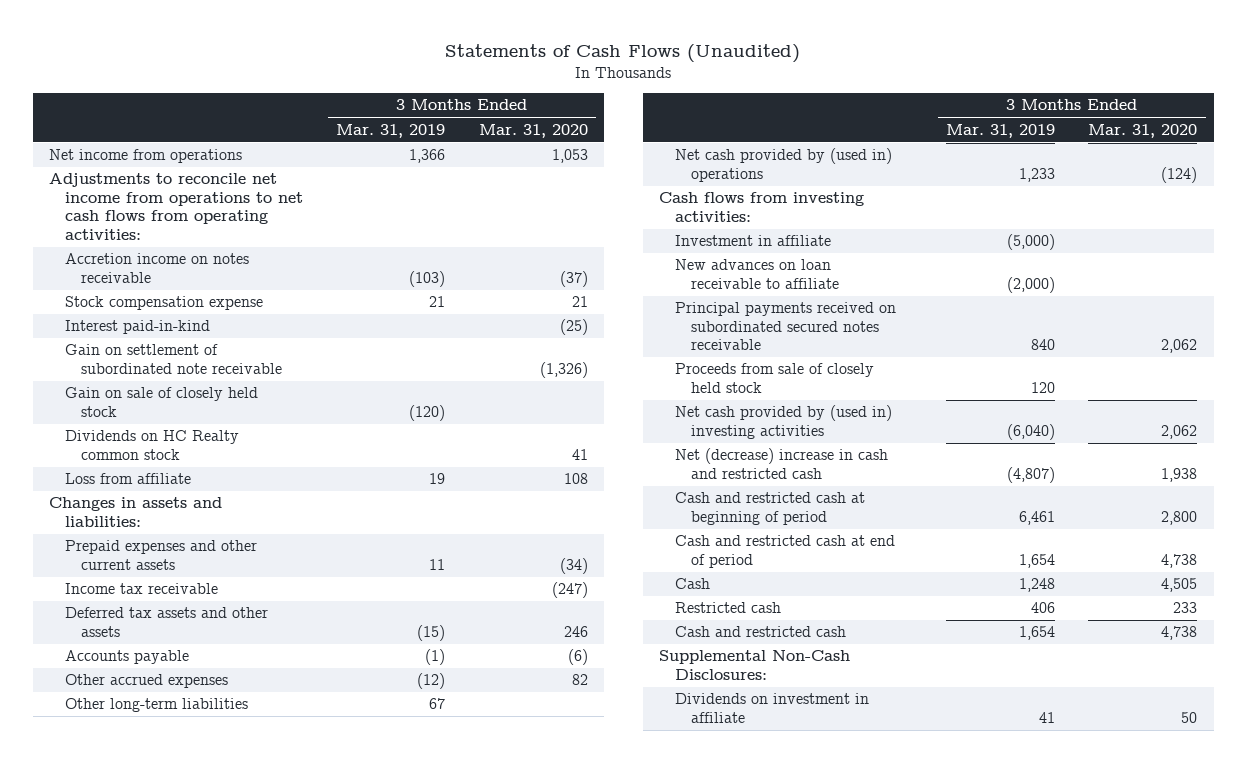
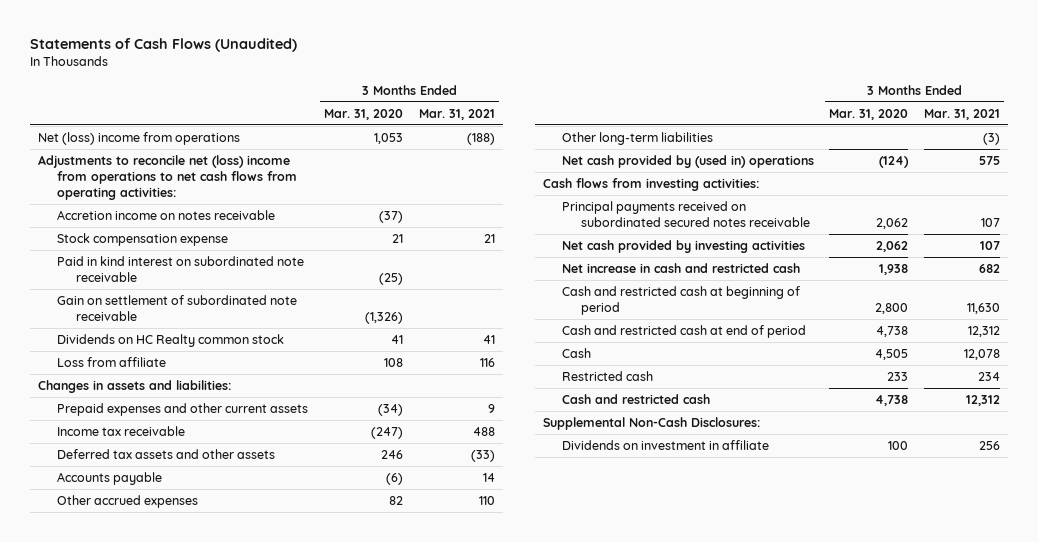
[336,123,446,138] Mar. 31, 2019 -> none
none -> [419,108,496,120] Mar. 31, 2021
[49,149,243,164] Net income from operations -> [37,131,240,145] Net (loss) income from operations
[49,173,304,240] Adjustments to reconcile net income from operations to net cash flows from operating activities: -> [37,154,297,201] Adjustments to reconcile net (loss) income from operations to net cash flows from operating activities:
[65,320,211,335] Interest paid-in-kind -> [56,255,304,283] Paid in kind interest on subordinated note receivable
[65,387,259,417] Gain on sale of closely held stock -> none
[675,235,832,247] Investment in affiliate -> none
[675,259,840,289] New advances on loan receivable to affiliate -> none
[675,363,875,393] Proceeds from sale of closely held stock -> none
[675,405,893,439] Net cash provided by (used in) investing activities -> [561,239,805,253] Net cash provided by investing activities
[675,448,889,479] Net (decrease) increase in cash and restricted cash -> [561,262,800,273] Net increase in cash and restricted cash
[1181,711,1198,723] 50 -> [888,440,909,450] 100

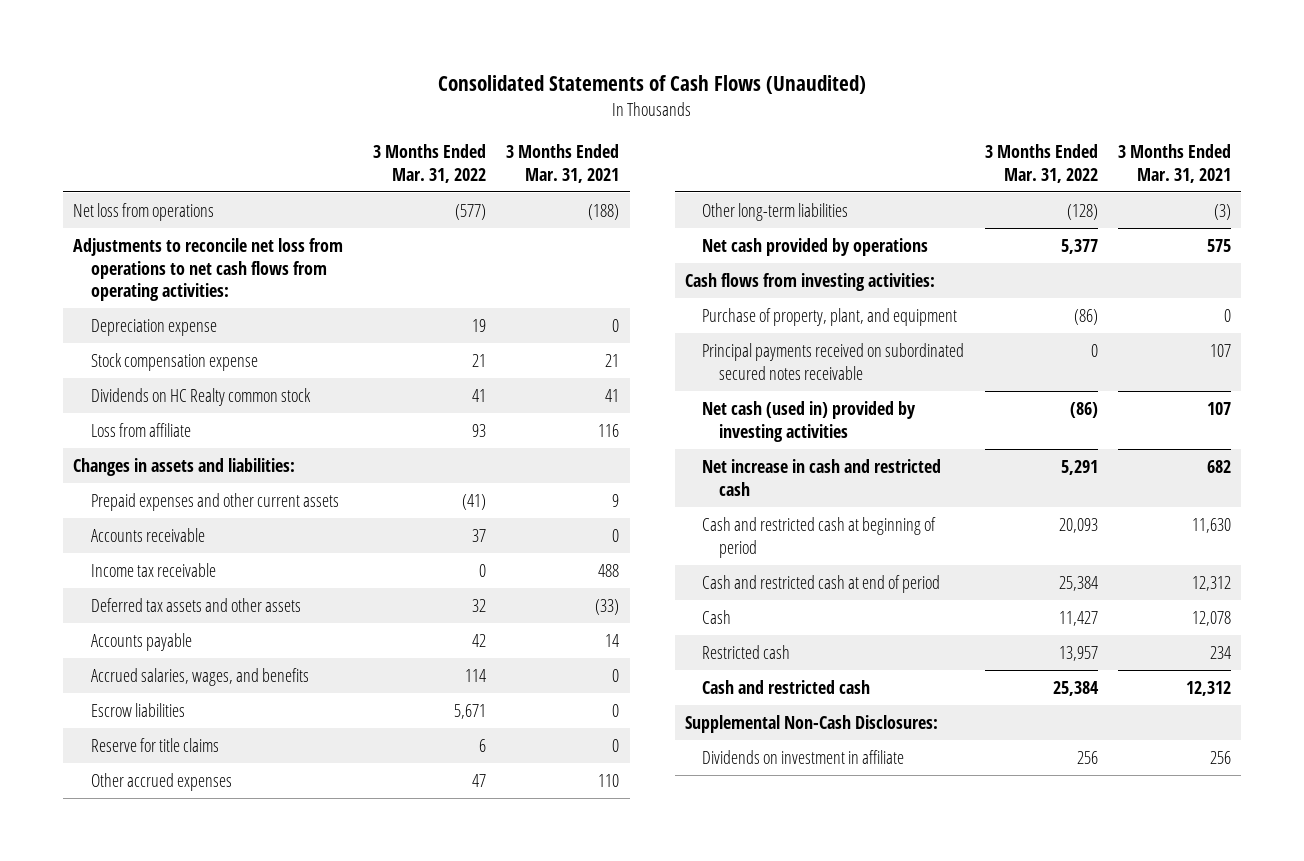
[29,38,297,53] Statements of Cash Flows (Unaudited) -> [438,75,867,95] Consolidated Statements of Cash Flows (Unaudited)
[324,108,404,120] Mar. 31, 2020 -> none
none -> [373,143,487,183] 3 Months Ended Mar. 31, 2022
[56,209,275,220] Accretion income on notes receivable -> none
[37,131,240,145] Net (loss) income from operations -> [73,202,215,221] Net loss from operations
[37,154,297,201] Adjustments to reconcile net (loss) income from operations to net cash flows from operating activities: -> [73,237,344,302] Adjustments to reconcile net loss from operations to net cash flows from operating activities:
none -> [90,318,217,336] Depreciation expense
[56,255,304,283] Paid in kind interest on subordinated note receivable -> none
[56,294,297,322] Gain on settlement of subordinated note receivable -> none
none -> [90,527,205,542] Accounts receivable
none -> [90,667,309,686] Accrued salaries, wages, and benefits
none -> [90,702,185,717] Escrow liabilities
none -> [90,737,219,752] Reserve for title claims
[561,154,814,168] Net cash provided by (used in) operations -> [702,237,929,256] Net cash provided by operations
none -> [702,307,958,326] Purchase of property, plant, and equipment
[561,239,805,253] Net cash provided by investing activities -> [702,400,917,442] Net cash (used in) provided by investing activities

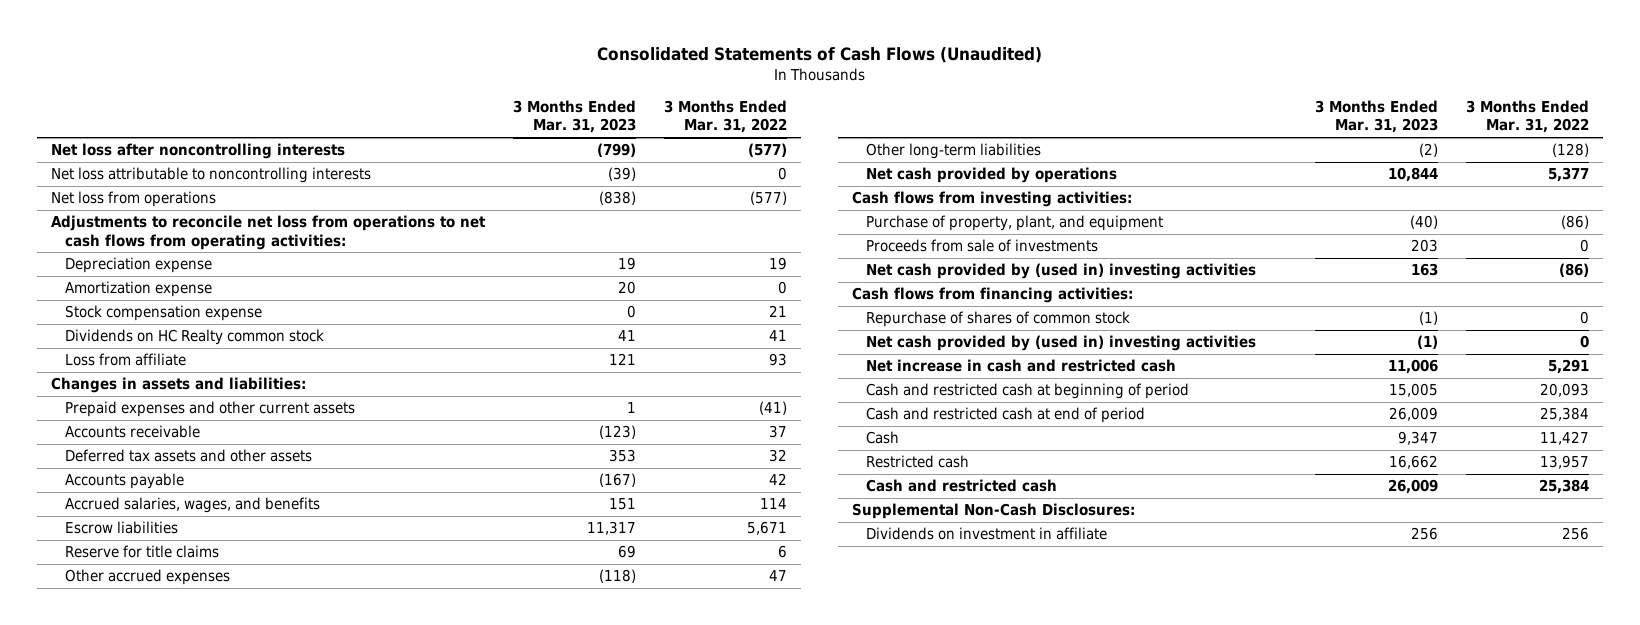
[506,143,620,183] 3 Months Ended Mar. 31, 2021 -> none
none -> [513,100,637,134] 3 Months Ended Mar. 31, 2023
none -> [51,143,346,160] Net loss after noncontrolling interests
none -> [51,167,372,184] Net loss attributable to noncontrolling interests
none -> [64,281,212,298] Amortization expense
[90,562,216,577] Income tax receivable -> none
[702,342,965,380] Principal payments received on subordinated secured notes receivable -> none
none -> [866,239,1099,253] Proceeds from sale of investments
[702,400,917,442] Net cash (used in) provided by investing activities -> [866,263,1257,280] Net cash provided by (used in) investing activities
none -> [852,287,1134,304] Cash flows from financing activities:
none -> [866,311,1131,328] Repurchase of shares of common stock
none -> [866,335,1257,352] Net cash provided by (used in) investing activities

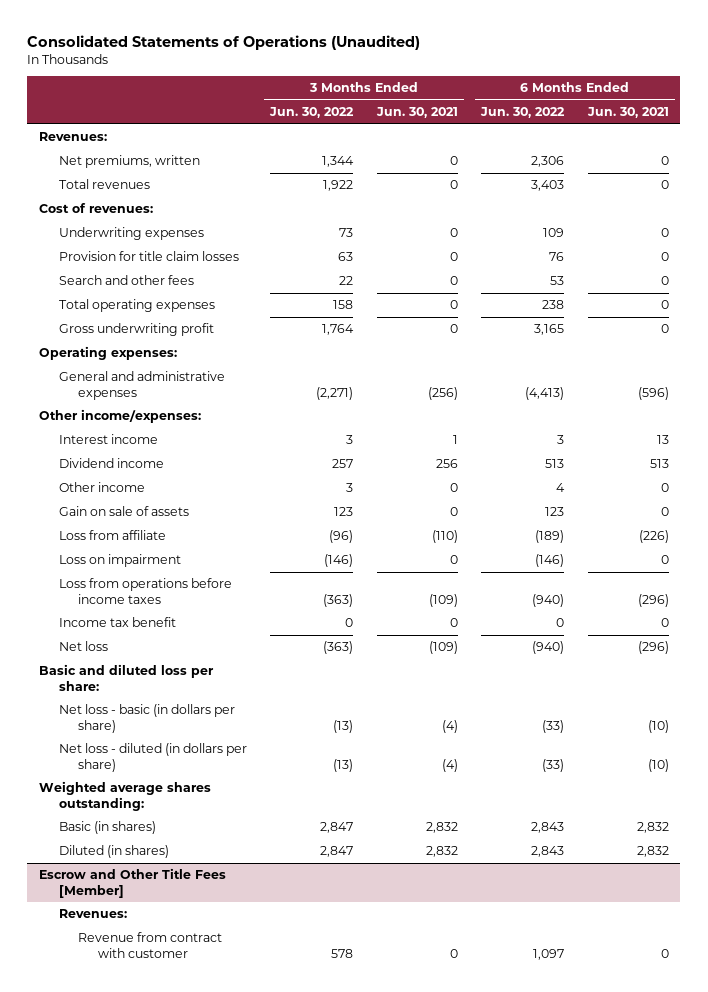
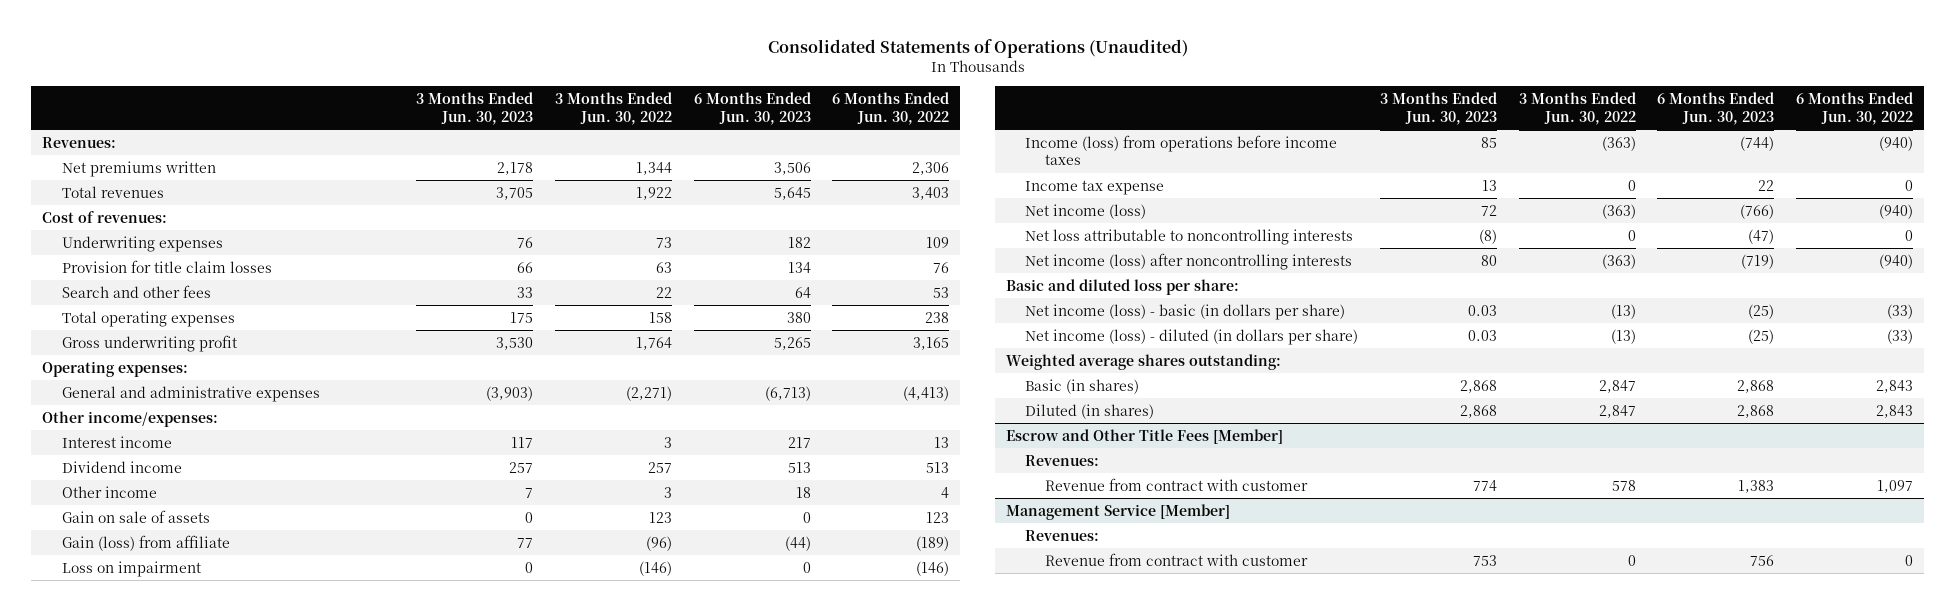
[375,107,458,119] Jun. 30, 2021 -> none
[586,107,669,119] Jun. 30, 2021 -> none
none -> [416,91,534,125] 3 Months Ended Jun. 30, 2023
none -> [693,91,811,125] 6 Months Ended Jun. 30, 2023
[58,155,200,169] Net premiums, written -> [61,160,216,177] Net premiums written
[557,435,565,445] 3 -> [934,436,950,448] 13
[58,530,166,541] Loss from affiliate -> [61,534,230,551] Gain (loss) from affiliate
[58,578,232,604] Loss from operations before income taxes -> [1025,134,1338,166] Income (loss) from operations before income taxes
[58,617,176,628] Income tax benefit -> [1025,179,1165,195] Income tax expense
none -> [1025,203,1147,219] Net income (loss)
none -> [1025,228,1354,245] Net loss attributable to noncontrolling interests
[58,641,108,652] Net loss -> [1025,252,1353,270] Net income (loss) after noncontrolling interests
[58,704,235,733] Net loss - basic (in dollars per share) -> [1025,303,1346,320] Net income (loss) - basic (in dollars per share)
[58,743,247,772] Net loss - diluted (in dollars per share) -> [1025,328,1359,345] Net income (loss) - diluted (in dollars per share)
none -> [1005,503,1230,520] Management Service [Member]
none -> [1025,529,1100,541] Revenues:
none -> [1044,552,1308,566] Revenue from contract with customer

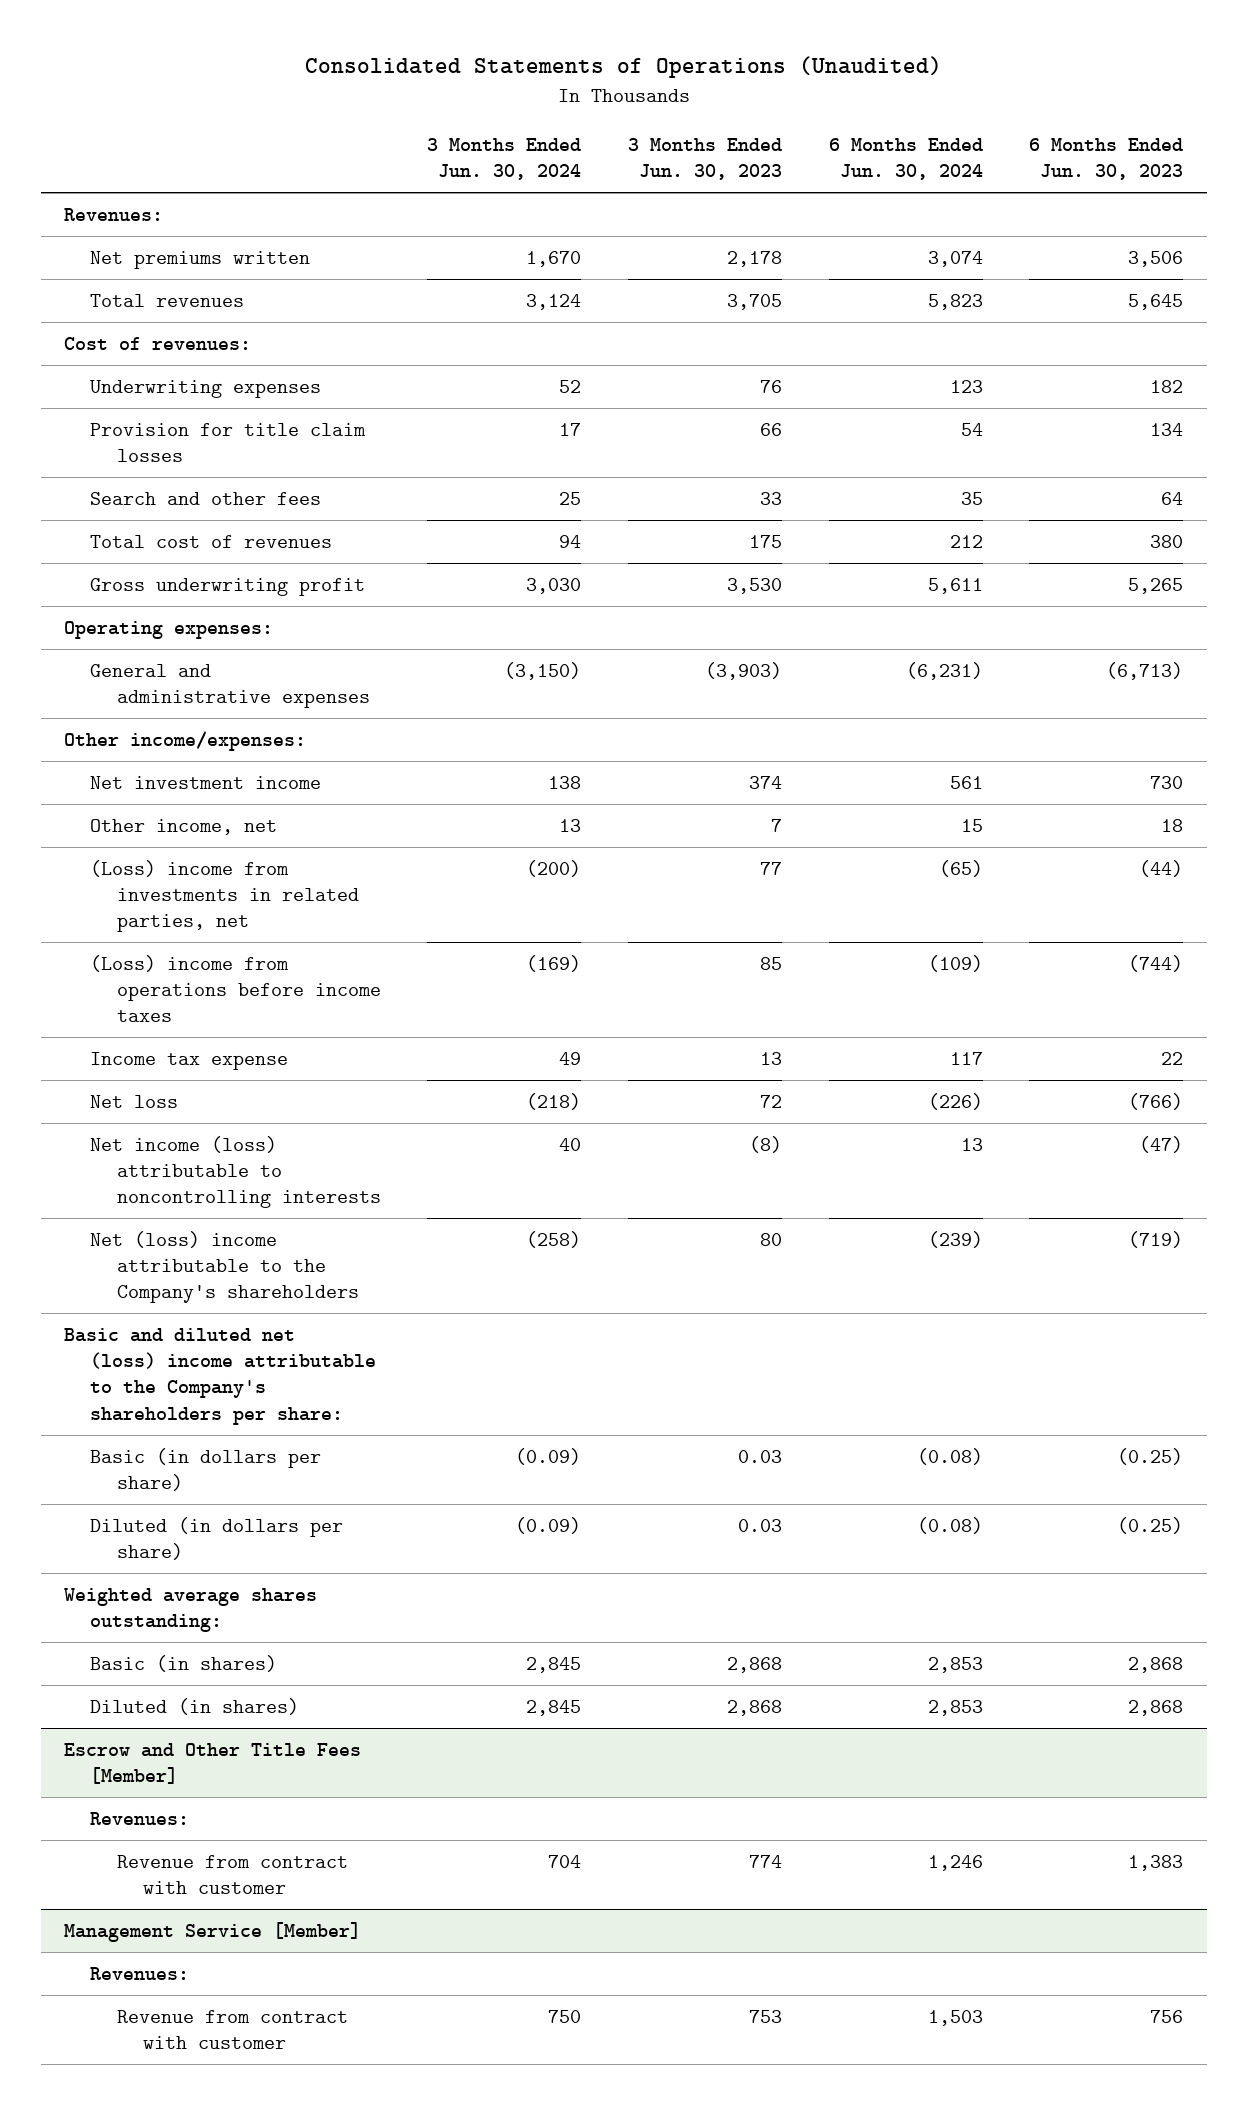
[554,91,672,125] 3 Months Ended Jun. 30, 2022 -> none
[832,91,950,125] 6 Months Ended Jun. 30, 2022 -> none
none -> [427,137,582,181] 3 Months Ended Jun. 30, 2024
none -> [828,137,983,181] 6 Months Ended Jun. 30, 2024
[61,310,235,327] Total operating expenses -> [90,534,333,548] Total cost of revenues
[61,435,172,448] Interest income -> none
[61,460,182,473] Dividend income -> none
[61,509,210,523] Gain on sale of assets -> none
[61,560,201,577] Loss on impairment -> none
none -> [90,775,322,789] Net investment income
[61,485,157,498] Other income -> [90,818,278,835] Other income, net
[61,534,230,551] Gain (loss) from affiliate -> [90,859,359,933] (Loss) income from investments in related parties, net
[1025,134,1338,166] Income (loss) from operations before income taxes -> [90,954,381,1023] (Loss) income from operations before income taxes
[1025,203,1147,219] Net income (loss) -> [90,1094,179,1108] Net loss
[1025,228,1354,245] Net loss attributable to noncontrolling interests -> [90,1135,381,1209] Net income (loss) attributable to noncontrolling interests
[1025,252,1353,270] Net income (loss) after noncontrolling interests -> [90,1230,359,1304] Net (loss) income attributable to the Company's shareholders
[1005,278,1239,295] Basic and diluted loss per share: -> [64,1327,377,1425] Basic and diluted net (loss) income attributable to the Company's shareholders per share:
[1025,303,1346,320] Net income (loss) - basic (in dollars per share) -> [90,1447,322,1492] Basic (in dollars per share)
[1748,303,1775,319] (25) -> [1117,1447,1184,1465] (0.25)
[1025,328,1359,345] Net income (loss) - diluted (in dollars per share) -> [90,1516,344,1561] Diluted (in dollars per share)
[1748,328,1775,344] (25) -> [1117,1516,1184,1534] (0.25)

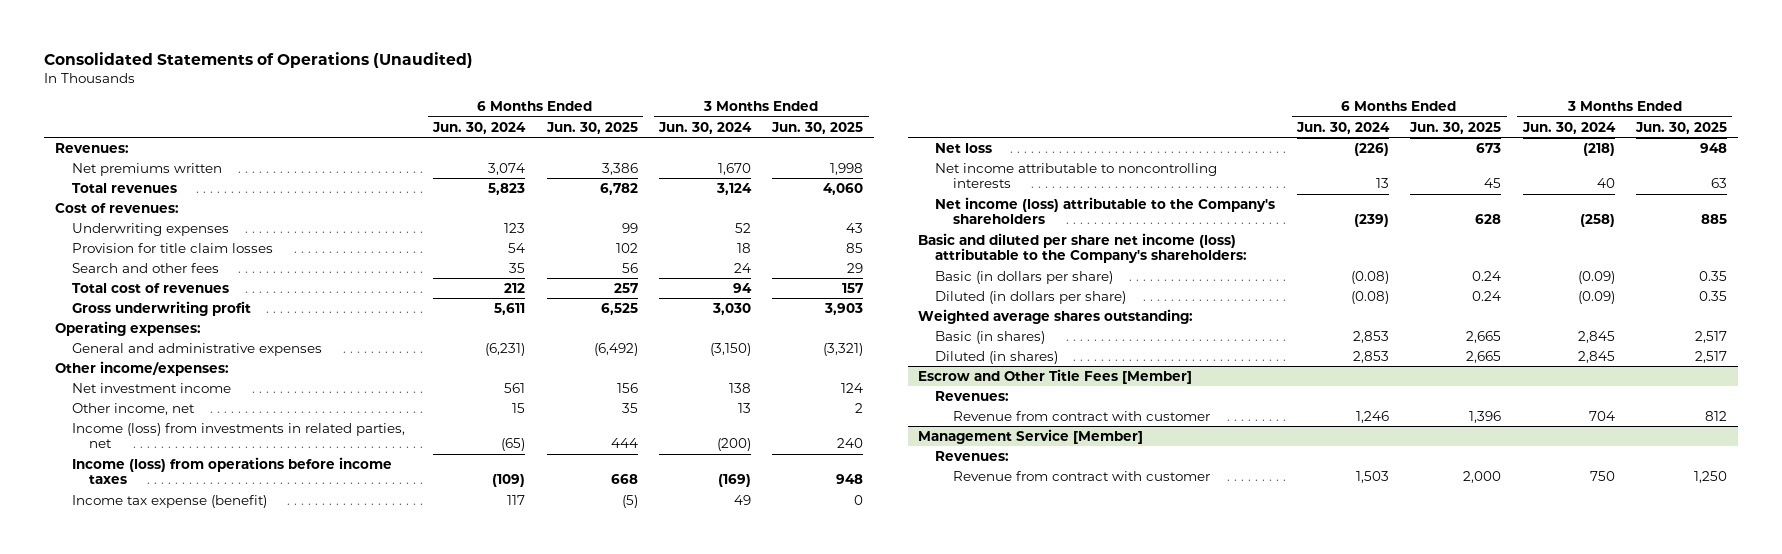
[627,137,782,181] 3 Months Ended Jun. 30, 2023 -> none
[1029,137,1184,181] 6 Months Ended Jun. 30, 2023 -> none
none -> [545,121,638,134] Jun. 30, 2025
none -> [771,121,864,134] Jun. 30, 2025
[559,422,582,436] 17 -> [736,242,751,253] 18
[559,491,582,505] 25 -> [733,262,751,273] 24
[90,859,359,933] (Loss) income from investments in related parties, net -> [71,422,405,449] Income (loss) from investments in related parties, net
[90,954,381,1023] (Loss) income from operations before income taxes -> [71,456,392,485] Income (loss) from operations before income taxes
[90,1051,289,1070] Income tax expense -> [71,494,267,508] Income tax expense (benefit)
[90,1135,381,1209] Net income (loss) attributable to noncontrolling interests -> [935,162,1218,189] Net income attributable to noncontrolling interests
[90,1230,359,1304] Net (loss) income attributable to the Company's shareholders -> [935,196,1276,225] Net income (loss) attributable to the Company's shareholders
[64,1327,377,1425] Basic and diluted net (loss) income attributable to the Company's shareholders per share: -> [918,232,1248,264] Basic and diluted per share net income (loss) attributable to the Company's shareholders:

